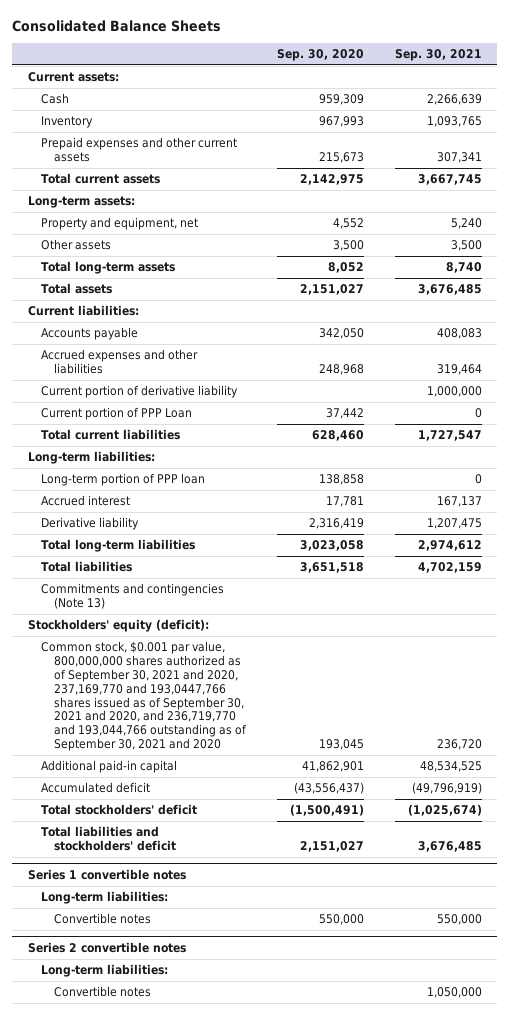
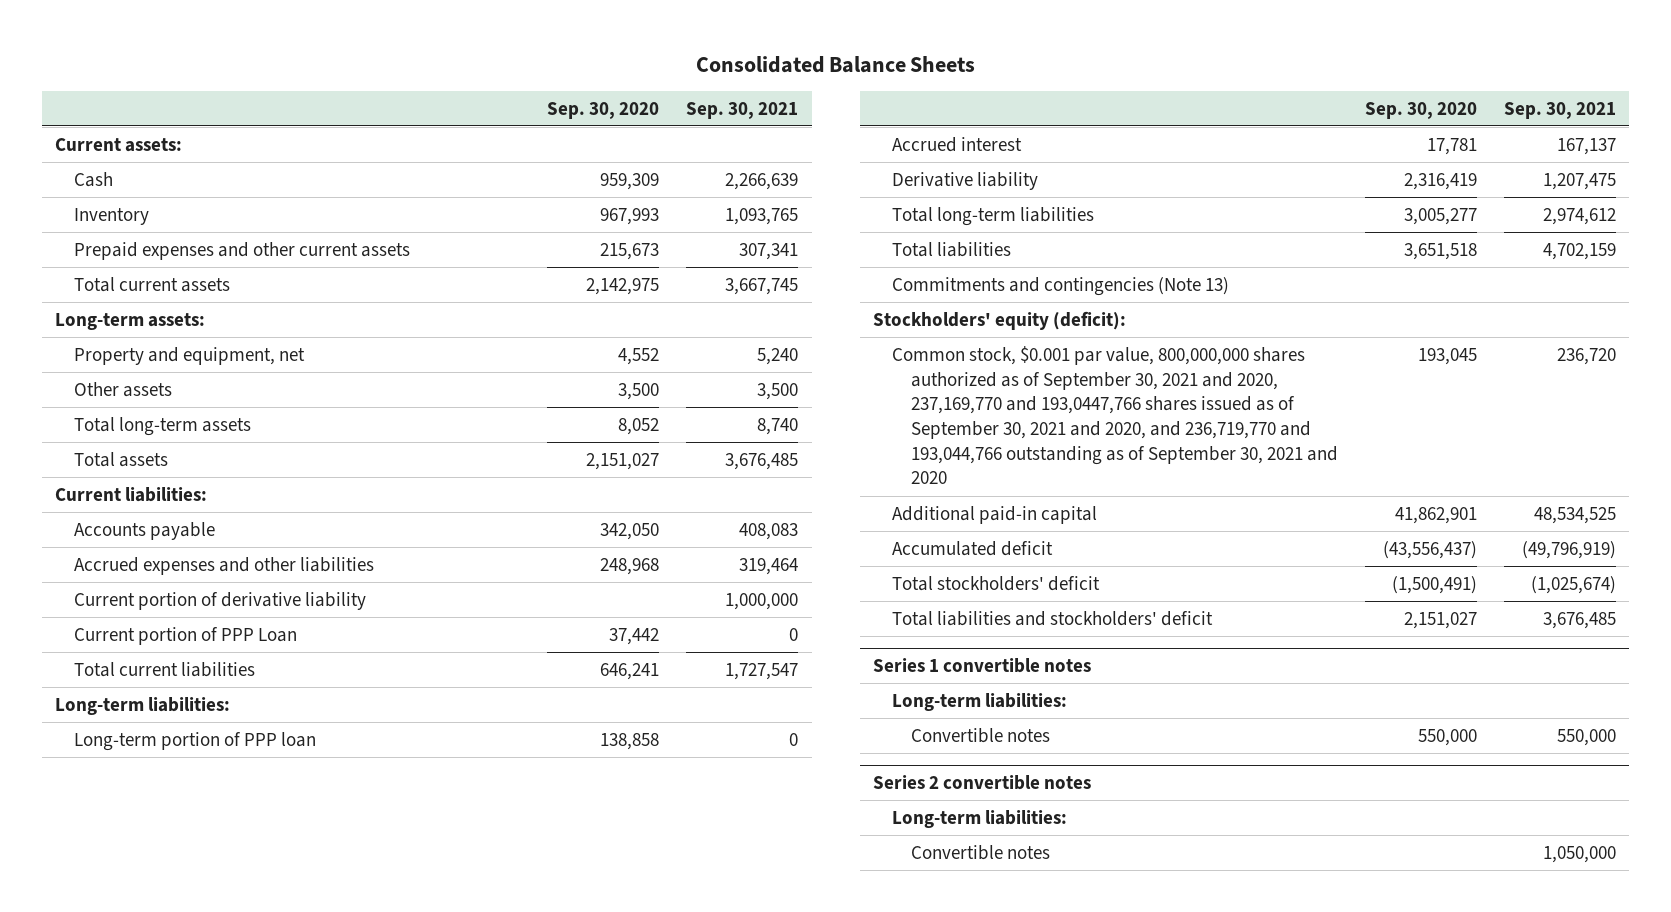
[311,430,364,442] 628,460 -> [600,662,660,680] 646,241
[299,540,364,552] 3,023,058 -> [1404,207,1478,225] 3,005,277

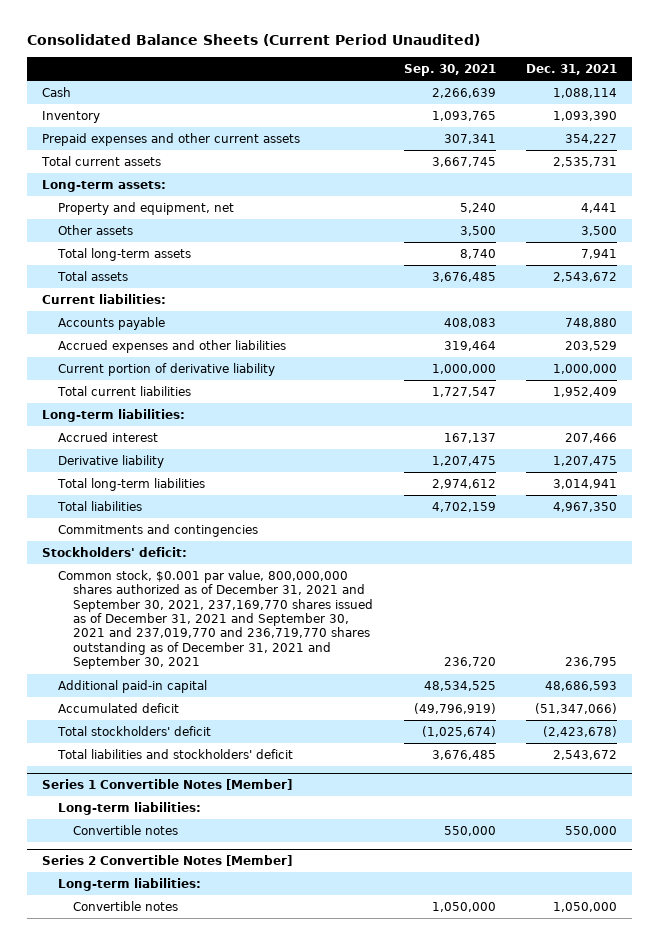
[695,55,975,73] Consolidated Balance Sheets -> [27,34,481,47] Consolidated Balance Sheets (Current Period Unaudited)
[547,101,660,119] Sep. 30, 2020 -> none
none -> [526,63,618,75] Dec. 31, 2021
[55,137,183,152] Current assets: -> none
[74,626,298,645] Current portion of PPP Loan -> none
[74,731,317,751] Long-term portion of PPP loan -> none
[892,276,1230,296] Commitments and contingencies (Note 13) -> [57,523,258,537] Commitments and contingencies
[873,310,1127,330] Stockholders' equity (deficit): -> [42,546,188,557] Stockholders' deficit:
[892,345,1339,485] Common stock, $0.001 par value, 800,000,000 shares authorized as of September 30, 2021 and 2020, 237,169,770 and 193,0447,766 shares issued as of September 30, 2021 and 2020, and 236,719,770 and 193,044,766 outstanding as of September 30, 2021 and 2020 -> [57,569,374,670] Common stock, $0.001 par value, 800,000,000 shares authorized as of December 31, 2021 and September 30, 2021, 237,169,770 shares issued as of December 31, 2021 and September 30, 2021 and 237,019,770 and 236,719,770 shares outstanding as of December 31, 2021 and September 30, 2021
[873,658,1092,674] Series 1 convertible notes -> [42,778,293,790] Series 1 Convertible Notes [Member]
[873,775,1092,791] Series 2 convertible notes -> [42,854,293,866] Series 2 Convertible Notes [Member]

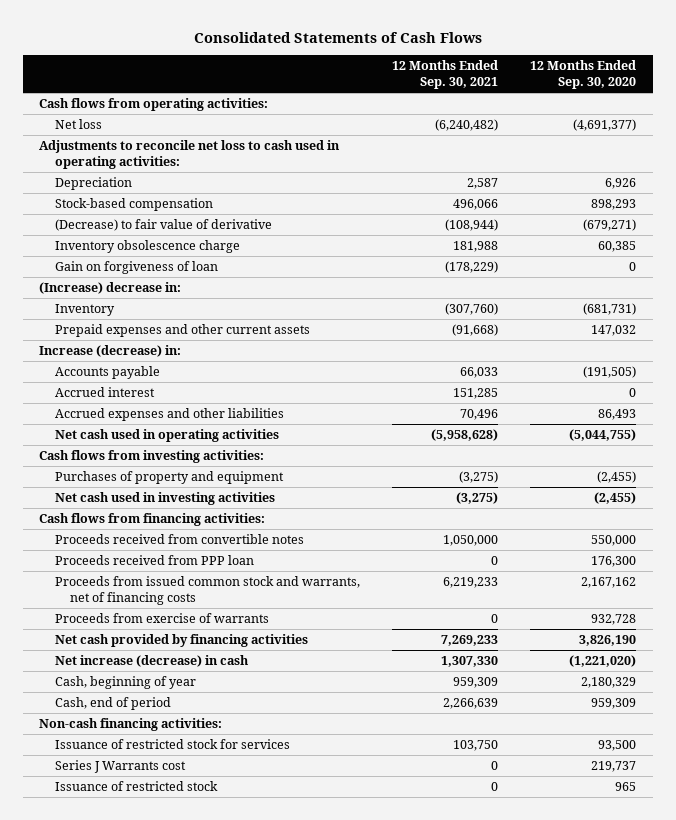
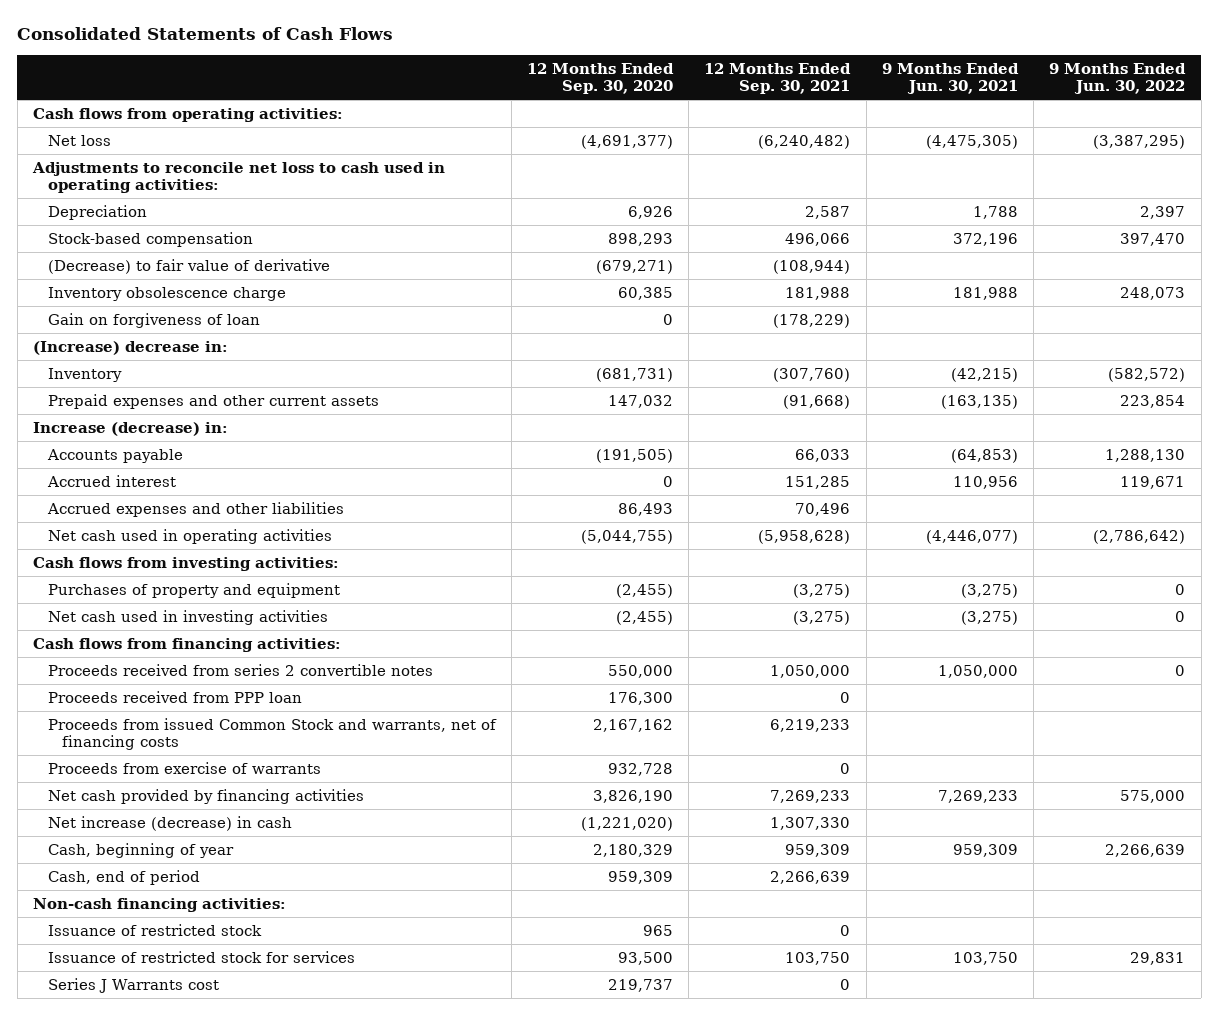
none -> [881,62,1019,95] 9 Months Ended Jun. 30, 2021
none -> [1049,62,1187,95] 9 Months Ended Jun. 30, 2022
[54,533,304,544] Proceeds received from convertible notes -> [47,663,433,676] Proceeds received from series 2 convertible notes
[54,575,360,606] Proceeds from issued common stock and warrants, net of financing costs -> [47,717,497,751] Proceeds from issued Common Stock and warrants, net of financing costs
[54,780,218,791] Issuance of restricted stock -> [47,923,262,936] Issuance of restricted stock

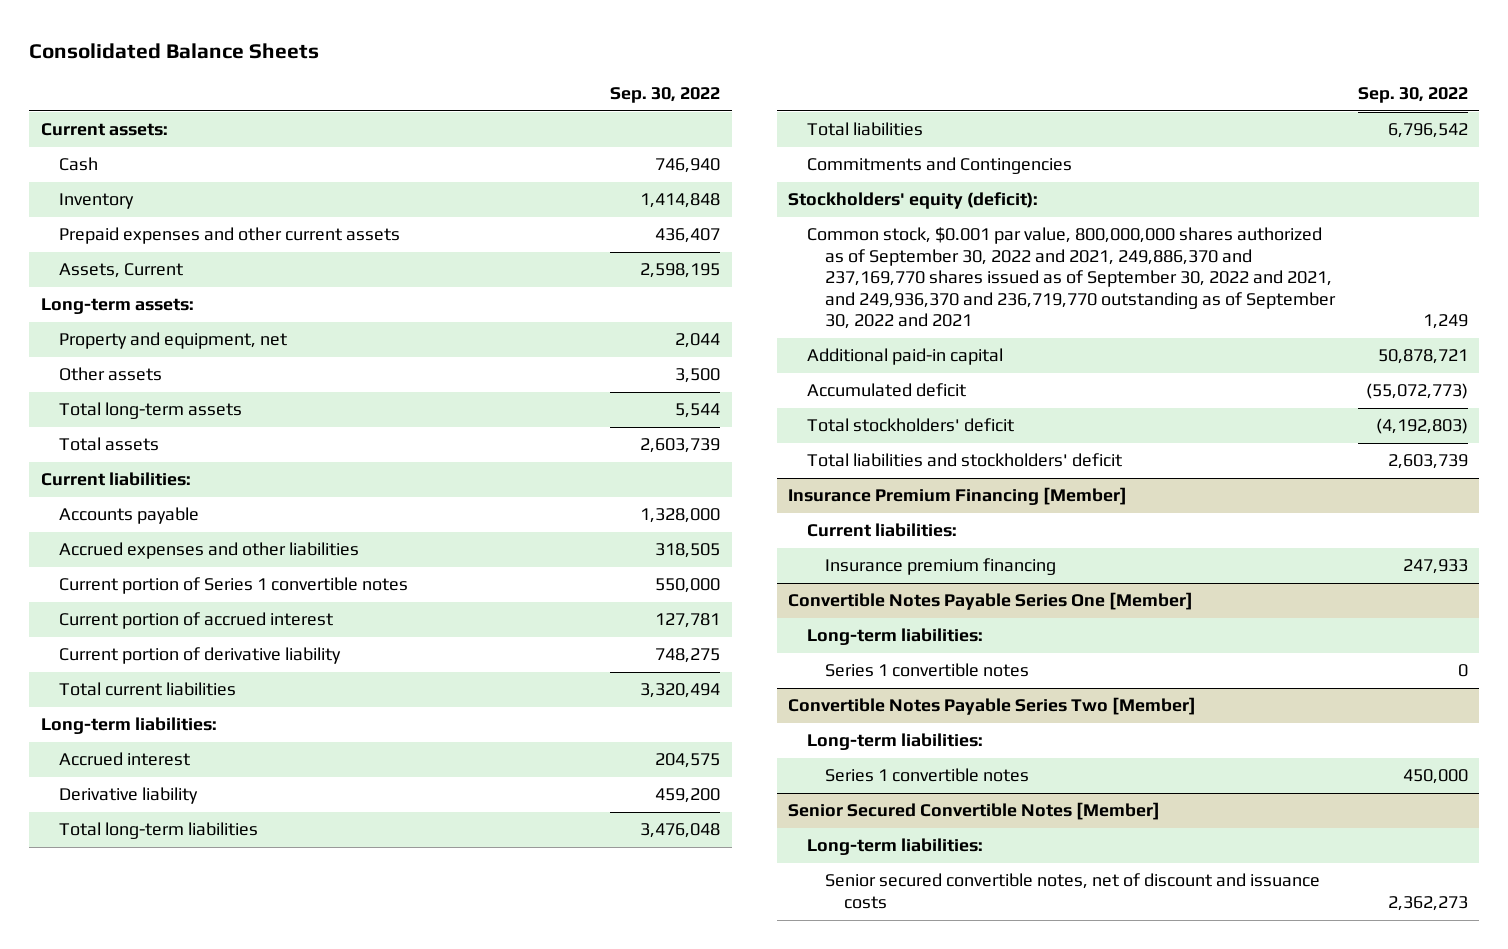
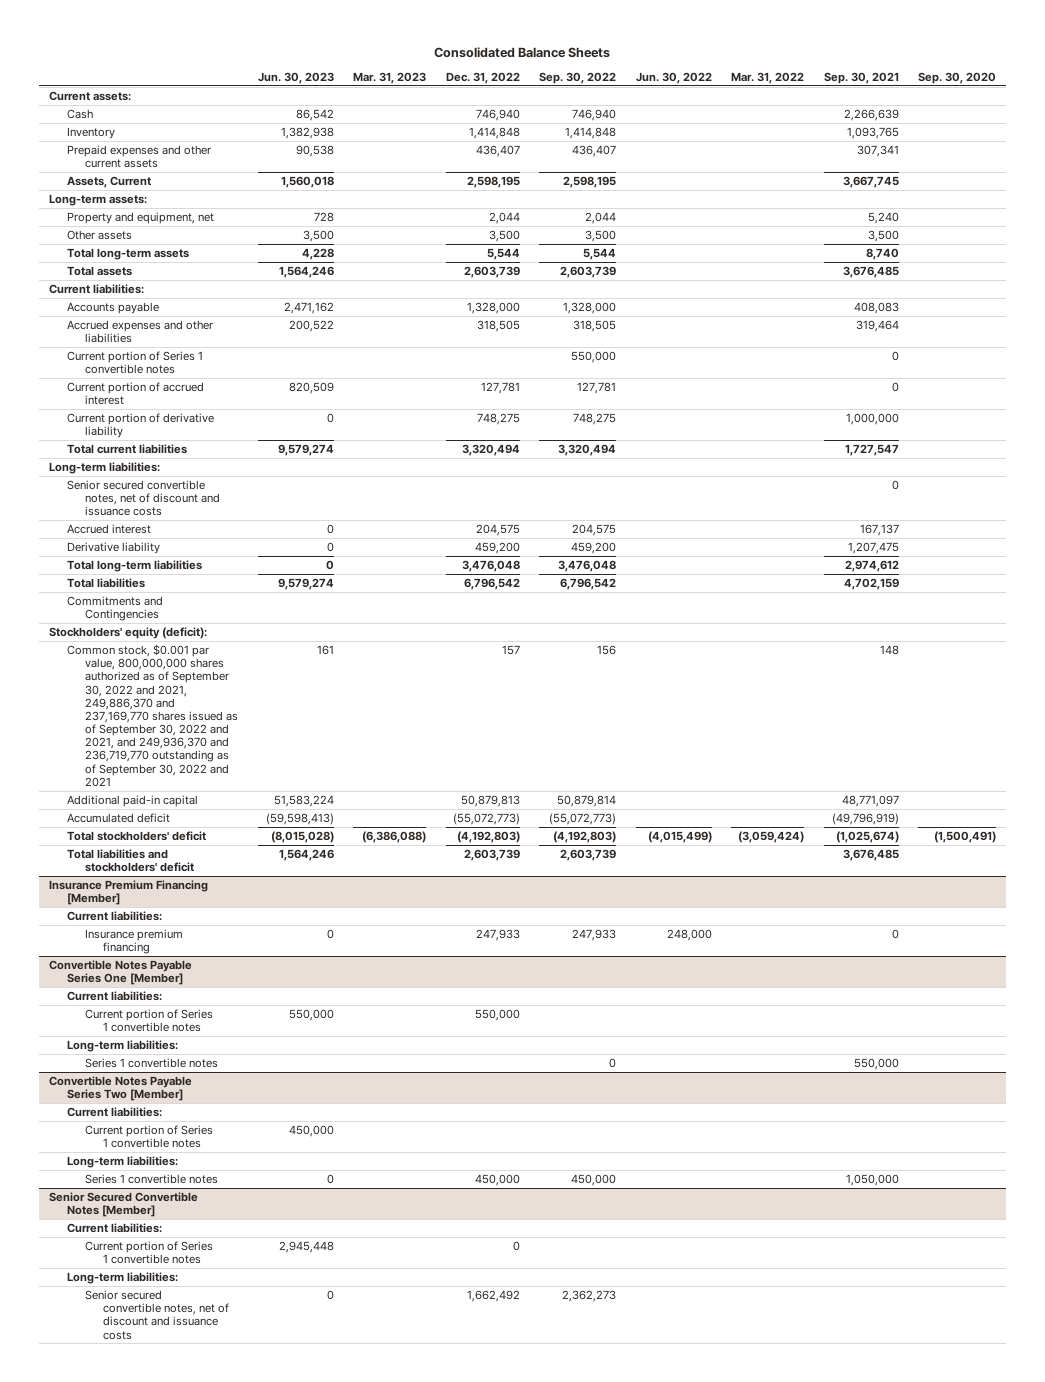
none -> [257,72,334,85] Jun. 30, 2023
none -> [353,72,427,85] Mar. 31, 2023
none -> [445,72,520,85] Dec. 31, 2022
none -> [635,72,712,85] Jun. 30, 2022
none -> [731,72,805,85] Mar. 31, 2022
none -> [823,72,899,85] Sep. 30, 2021
none -> [918,72,997,85] Sep. 30, 2020
none -> [66,479,221,517] Senior secured convertible notes, net of discount and issuance costs
[1422,313,1468,329] 1,249 -> [597,644,617,655] 156
[1377,349,1468,365] 50,878,721 -> [557,794,617,807] 50,879,814
none -> [66,990,162,1001] Current liabilities:
none -> [85,1008,214,1033] Current portion of Series 1 convertible notes
none -> [66,1106,162,1117] Current liabilities:
none -> [85,1124,214,1149] Current portion of Series 1 convertible notes
none -> [66,1222,162,1233] Current liabilities:
none -> [85,1240,214,1265] Current portion of Series 1 convertible notes

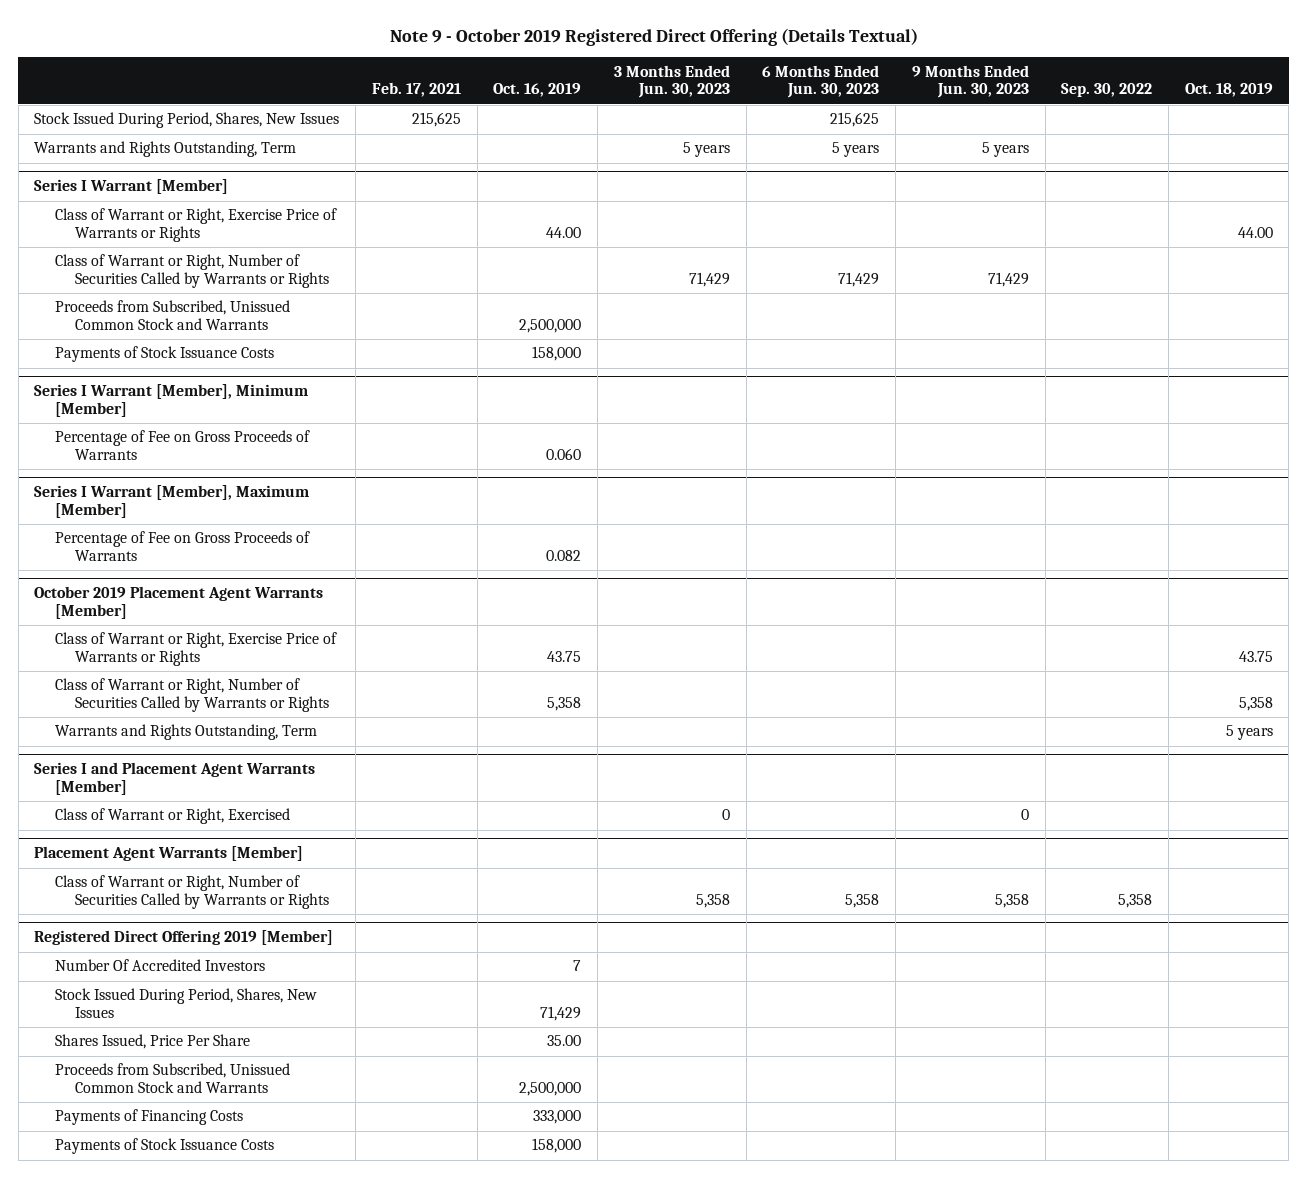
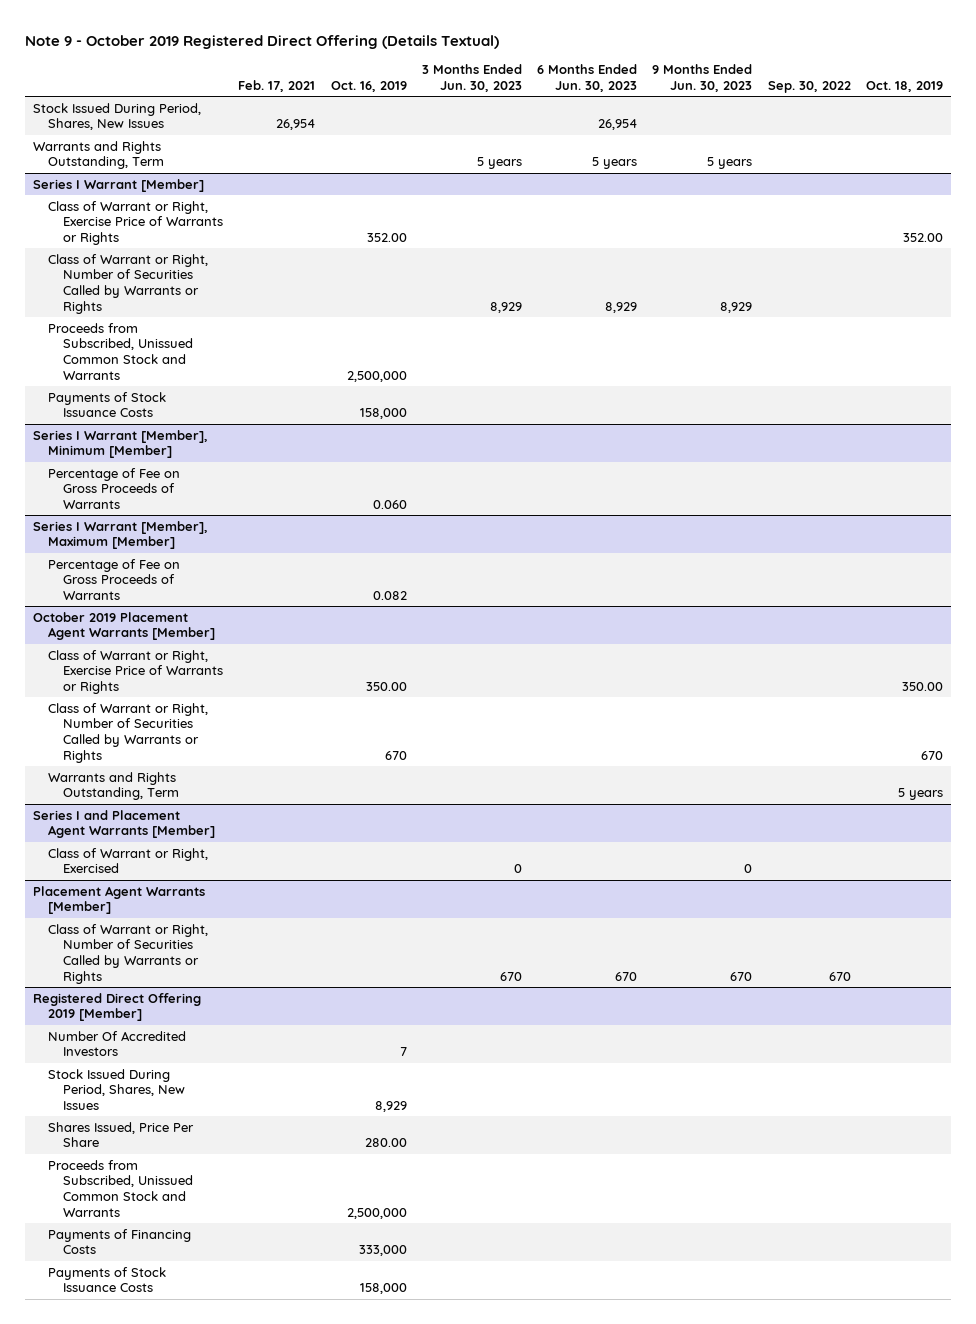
[411,112,461,128] 215,625 -> [276,119,316,131] 26,954
[830,112,880,128] 215,625 -> [598,119,638,131] 26,954
[546,227,582,239] 44.00 -> [366,232,407,242] 352.00
[1237,227,1273,239] 44.00 -> [903,232,944,242] 352.00
[688,272,730,288] 71,429 -> [489,301,522,313] 8,929
[838,272,880,288] 71,429 -> [605,301,638,313] 8,929
[987,272,1029,288] 71,429 -> [720,301,753,313] 8,929
[547,651,582,663] 43.75 -> [365,681,407,691] 350.00
[1238,651,1273,663] 43.75 -> [902,681,944,691] 350.00
[547,697,582,712] 5,358 -> [384,750,407,760] 670
[1238,697,1273,712] 5,358 -> [921,750,944,760] 670
[695,894,730,909] 5,358 -> [499,971,522,981] 670
[845,894,880,909] 5,358 -> [615,971,638,981] 670
[994,894,1029,909] 5,358 -> [730,971,753,981] 670
[1118,894,1153,909] 5,358 -> [828,971,851,981] 670
[540,1006,582,1022] 71,429 -> [374,1100,407,1112] 8,929
[547,1035,582,1047] 35.00 -> [364,1138,407,1148] 280.00

